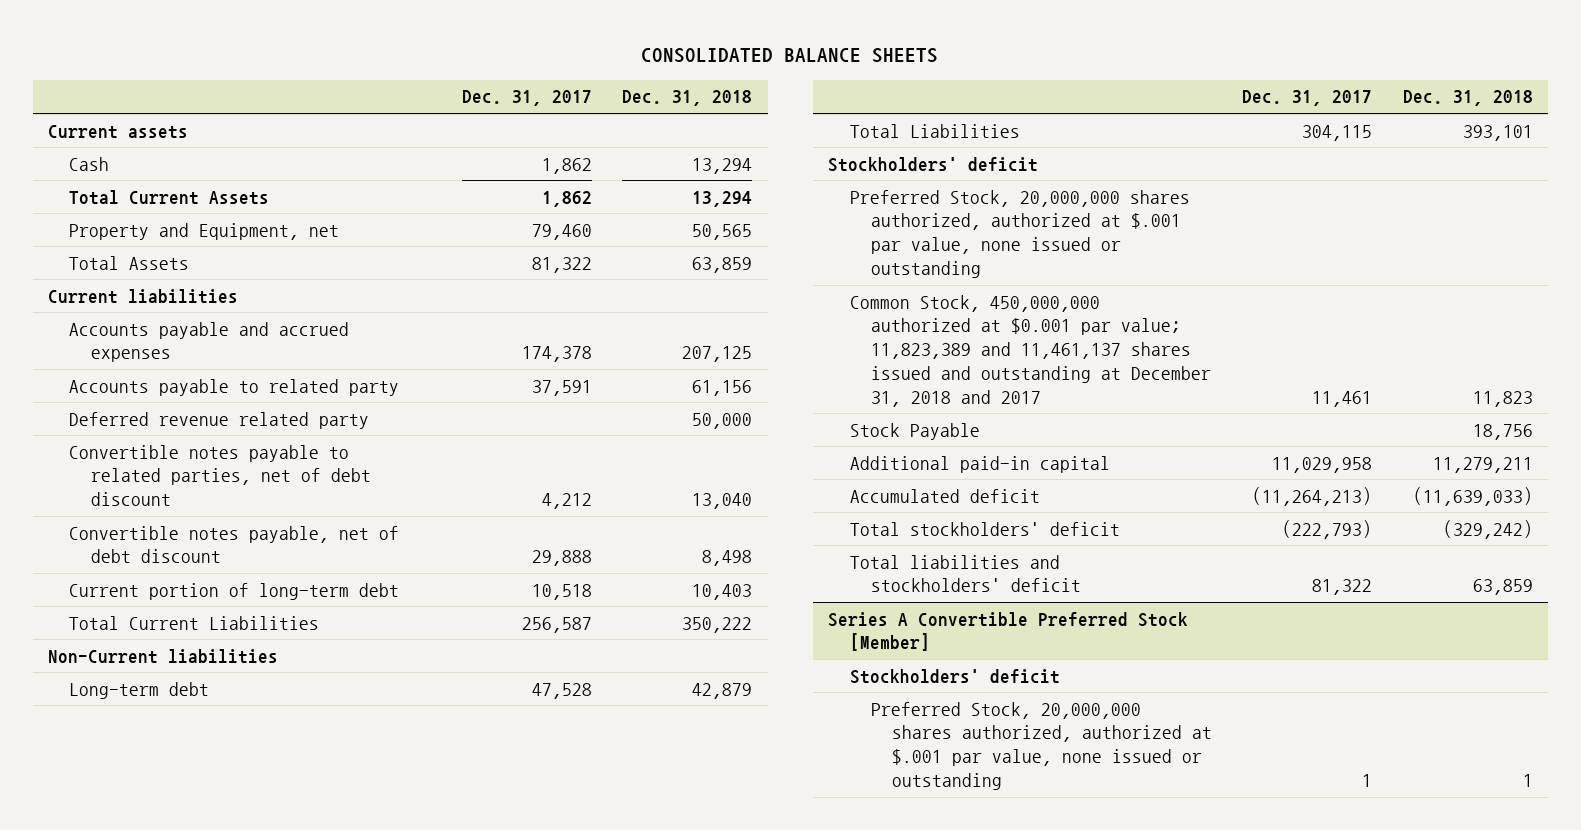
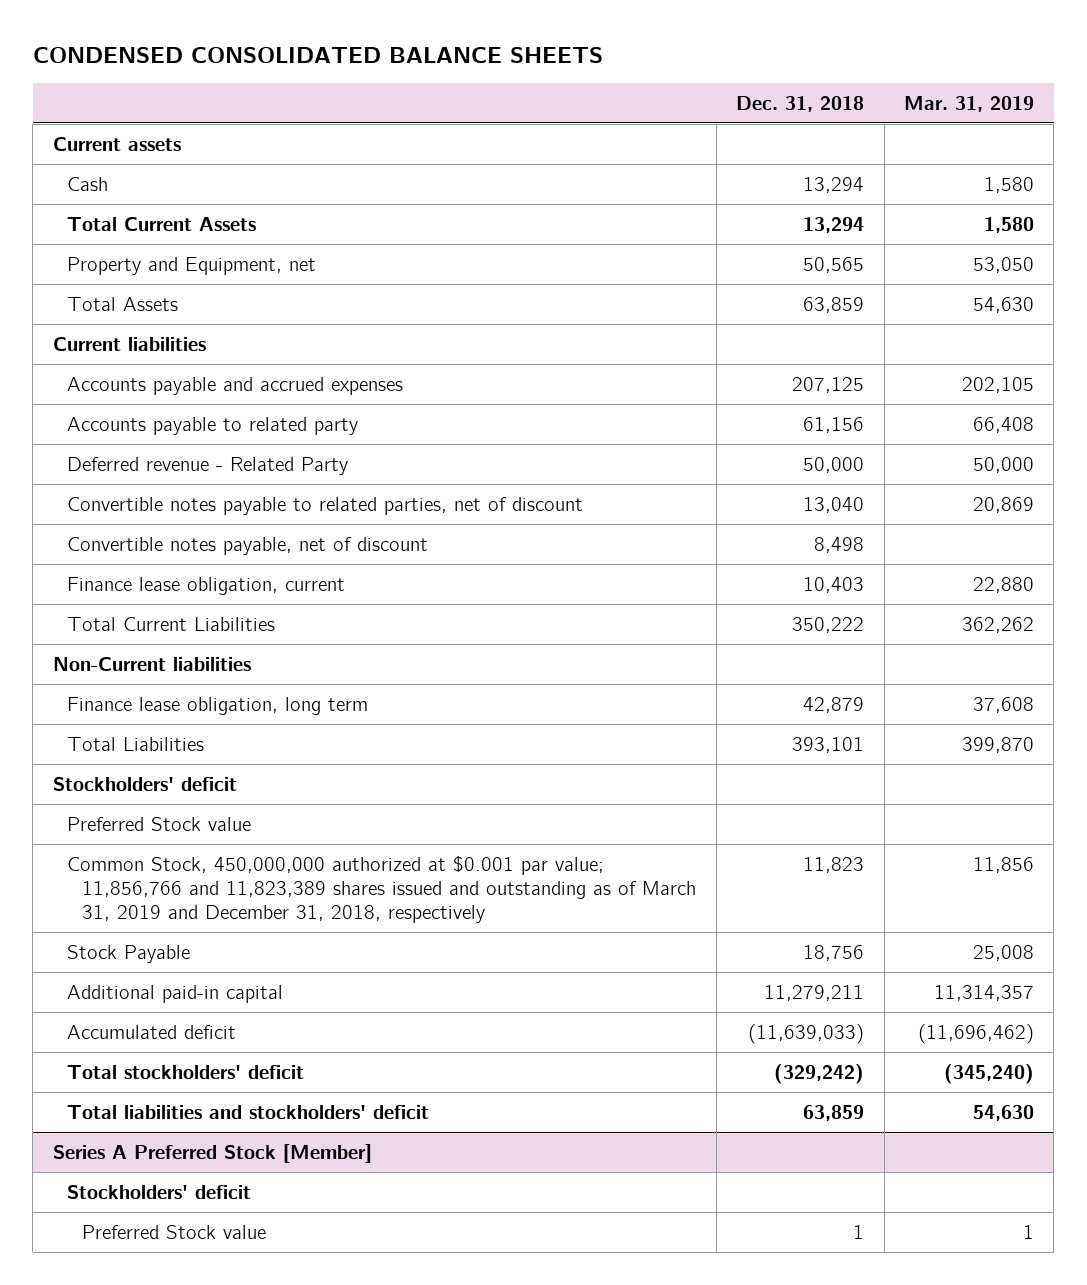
[641,48,939,64] CONSOLIDATED BALANCE SHEETS -> [32,47,603,64] CONDENSED CONSOLIDATED BALANCE SHEETS
[462,90,593,107] Dec. 31, 2017 -> none
none -> [903,95,1034,112] Mar. 31, 2019
[69,411,370,429] Deferred revenue related party -> [67,456,349,475] Deferred revenue - Related Party
[69,444,371,507] Convertible notes payable to related parties, net of debt discount -> [67,496,584,515] Convertible notes payable to related parties, net of discount
[69,525,400,564] Convertible notes payable, net of debt discount -> [67,536,429,555] Convertible notes payable, net of discount
[69,582,400,600] Current portion of long-term debt -> [67,576,346,595] Finance lease obligation, current
[69,681,210,699] Long-term debt -> [67,696,369,715] Finance lease obligation, long term
[849,189,1190,278] Preferred Stock, 20,000,000 shares authorized, authorized at $.001 par value, none issued or outstanding -> [67,816,252,831] Preferred Stock value
[849,294,1211,407] Common Stock, 450,000,000 authorized at $0.001 par value; 11,823,389 and 11,461,137 shares issued and outstanding at December 31, 2018 and 2017 -> [67,855,697,923] Common Stock, 450,000,000 authorized at $0.001 par value; 11,856,766 and 11,823,389 shares issued and outstanding as of March 31, 2019 and December 31, 2018, respectively
[828,611,1189,652] Series A Convertible Preferred Stock [Member] -> [52,1143,372,1163] Series A Preferred Stock [Member]
[870,701,1213,790] Preferred Stock, 20,000,000 shares authorized, authorized at $.001 par value, none issued or outstanding -> [82,1224,267,1239] Preferred Stock value

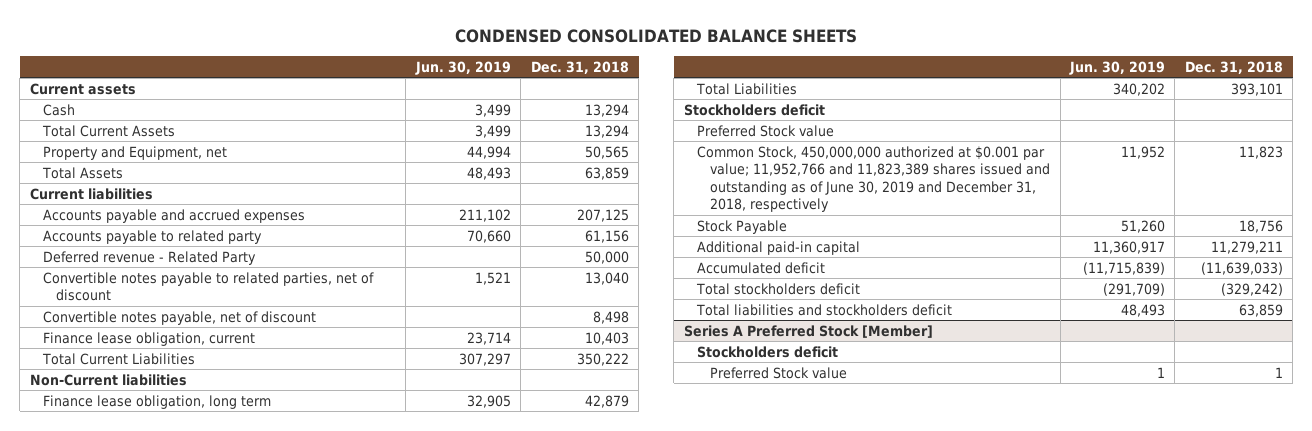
[903,95,1034,112] Mar. 31, 2019 -> none
none -> [414,60,511,75] Jun. 30, 2019
[52,776,237,791] Stockholders' deficit -> [683,103,825,116] Stockholders deficit
[67,855,697,923] Common Stock, 450,000,000 authorized at $0.001 par value; 11,856,766 and 11,823,389 shares issued and outstanding as of March 31, 2019 and December 31, 2018, respectively -> [696,145,1051,213] Common Stock, 450,000,000 authorized at $0.001 par value; 11,952,766 and 11,823,389 shares issued and outstanding as of June 30, 2019 and December 31, 2018, respectively
[67,1064,305,1079] Total stockholders' deficit -> [695,282,860,295] Total stockholders deficit
[67,1104,430,1119] Total liabilities and stockholders' deficit -> [695,303,952,316] Total liabilities and stockholders deficit
[67,1184,252,1199] Stockholders' deficit -> [696,345,838,358] Stockholders deficit

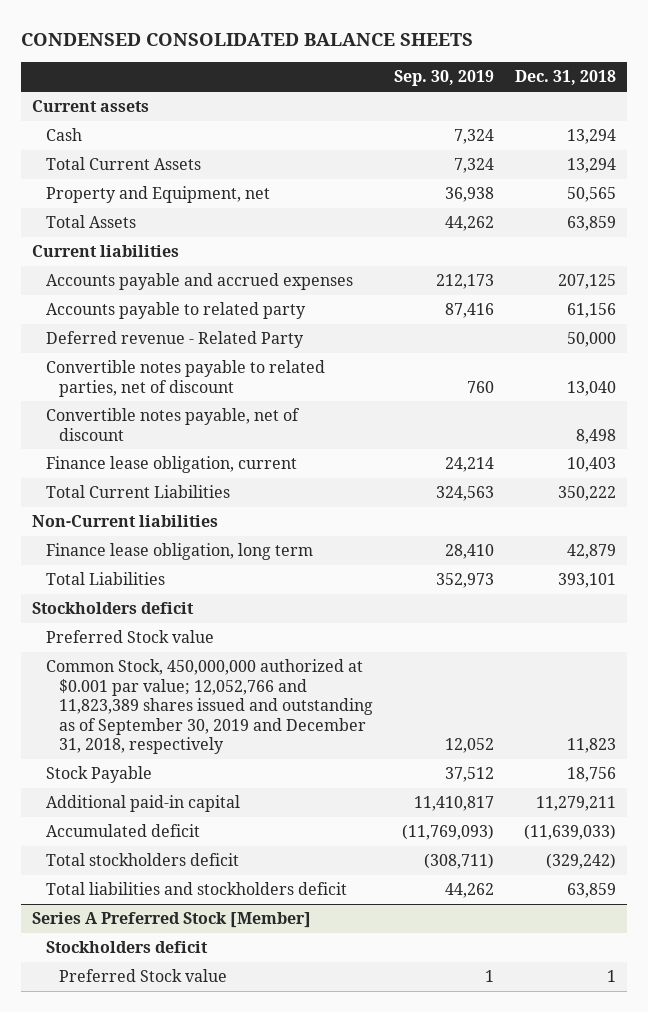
[414,60,511,75] Jun. 30, 2019 -> none
none -> [394,70,495,87] Sep. 30, 2019
[696,145,1051,213] Common Stock, 450,000,000 authorized at $0.001 par value; 11,952,766 and 11,823,389 shares issued and outstanding as of June 30, 2019 and December 31, 2018, respectively -> [45,659,374,755] Common Stock, 450,000,000 authorized at $0.001 par value; 12,052,766 and 11,823,389 shares issued and outstanding as of September 30, 2019 and December 31, 2018, respectively

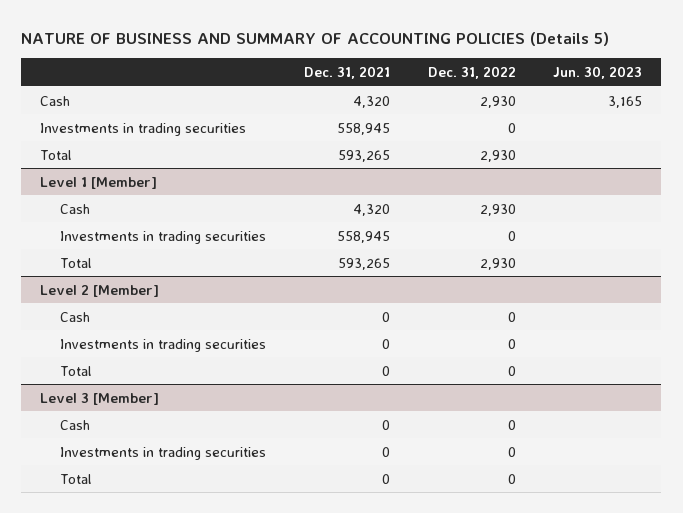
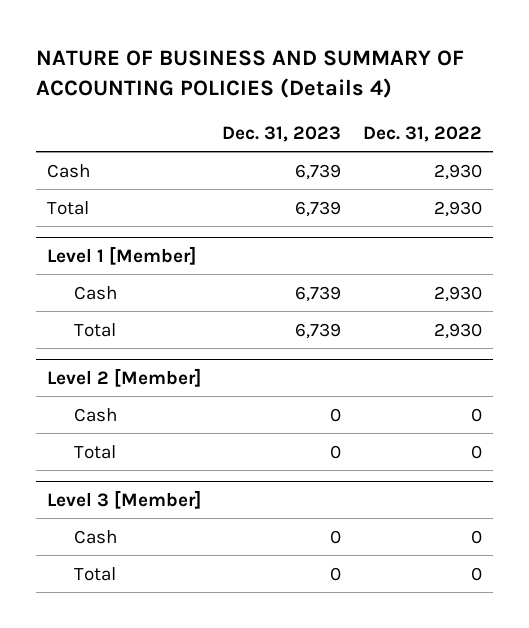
[21,31,610,46] NATURE OF BUSINESS AND SUMMARY OF ACCOUNTING POLICIES (Details 5) -> [35,50,464,99] NATURE OF BUSINESS AND SUMMARY OF ACCOUNTING POLICIES (Details 4)
[303,66,390,80] Dec. 31, 2021 -> none
[553,66,643,80] Jun. 30, 2023 -> none
none -> [222,125,342,142] Dec. 31, 2023
[40,122,247,136] Investments in trading securities -> none
[60,230,267,244] Investments in trading securities -> none
[60,338,267,352] Investments in trading securities -> none
[60,446,267,460] Investments in trading securities -> none

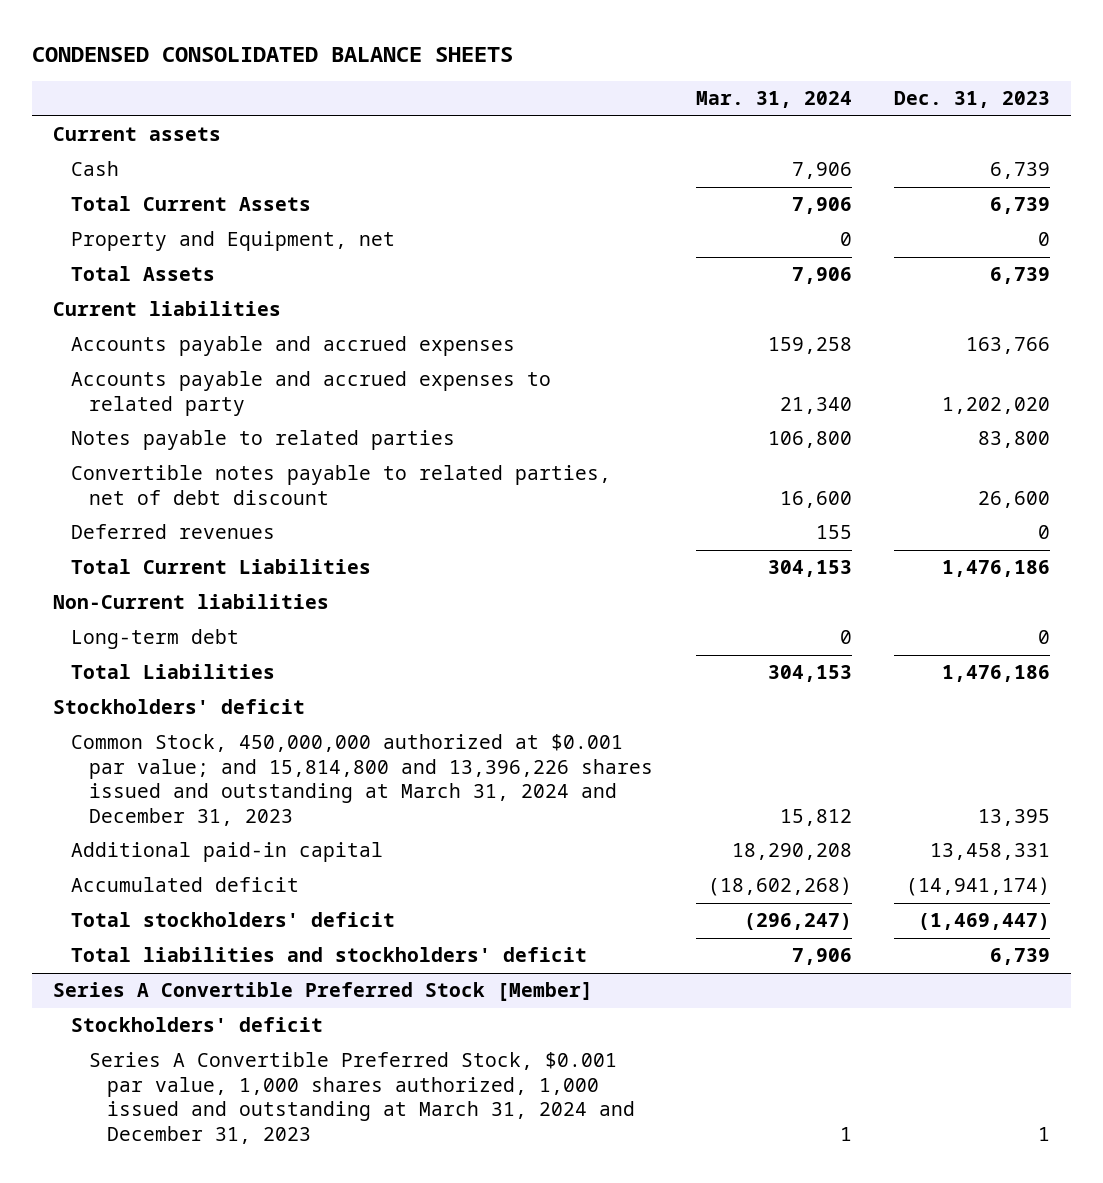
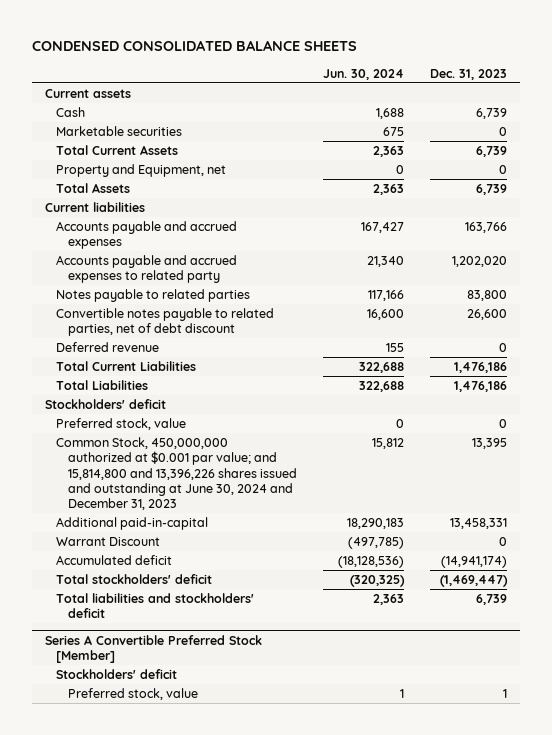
[695,91,852,109] Mar. 31, 2024 -> none
none -> [322,68,404,80] Jun. 30, 2024
none -> [56,125,183,136] Marketable securities
[71,524,276,540] Deferred revenues -> [56,341,160,352] Deferred revenue
[53,594,330,610] Non-Current liabilities -> none
[71,629,240,650] Long-term debt -> none
none -> [56,417,187,430] Preferred stock, value
[71,734,654,827] Common Stock, 450,000,000 authorized at $0.001 par value; and 15,814,800 and 13,396,226 shares issued and outstanding at March 31, 2024 and December 31, 2023 -> [56,436,297,511] Common Stock, 450,000,000 authorized at $0.001 par value; and 15,814,800 and 13,396,226 shares issued and outstanding at June 30, 2024 and December 31, 2023
[71,842,384,863] Additional paid-in capital -> [56,516,209,530] Additional paid-in-capital
none -> [56,536,161,546] Warrant Discount
[89,1052,636,1145] Series A Convertible Preferred Stock, $0.001 par value, 1,000 shares authorized, 1,000 issued and outstanding at March 31, 2024 and December 31, 2023 -> [67,687,198,700] Preferred stock, value

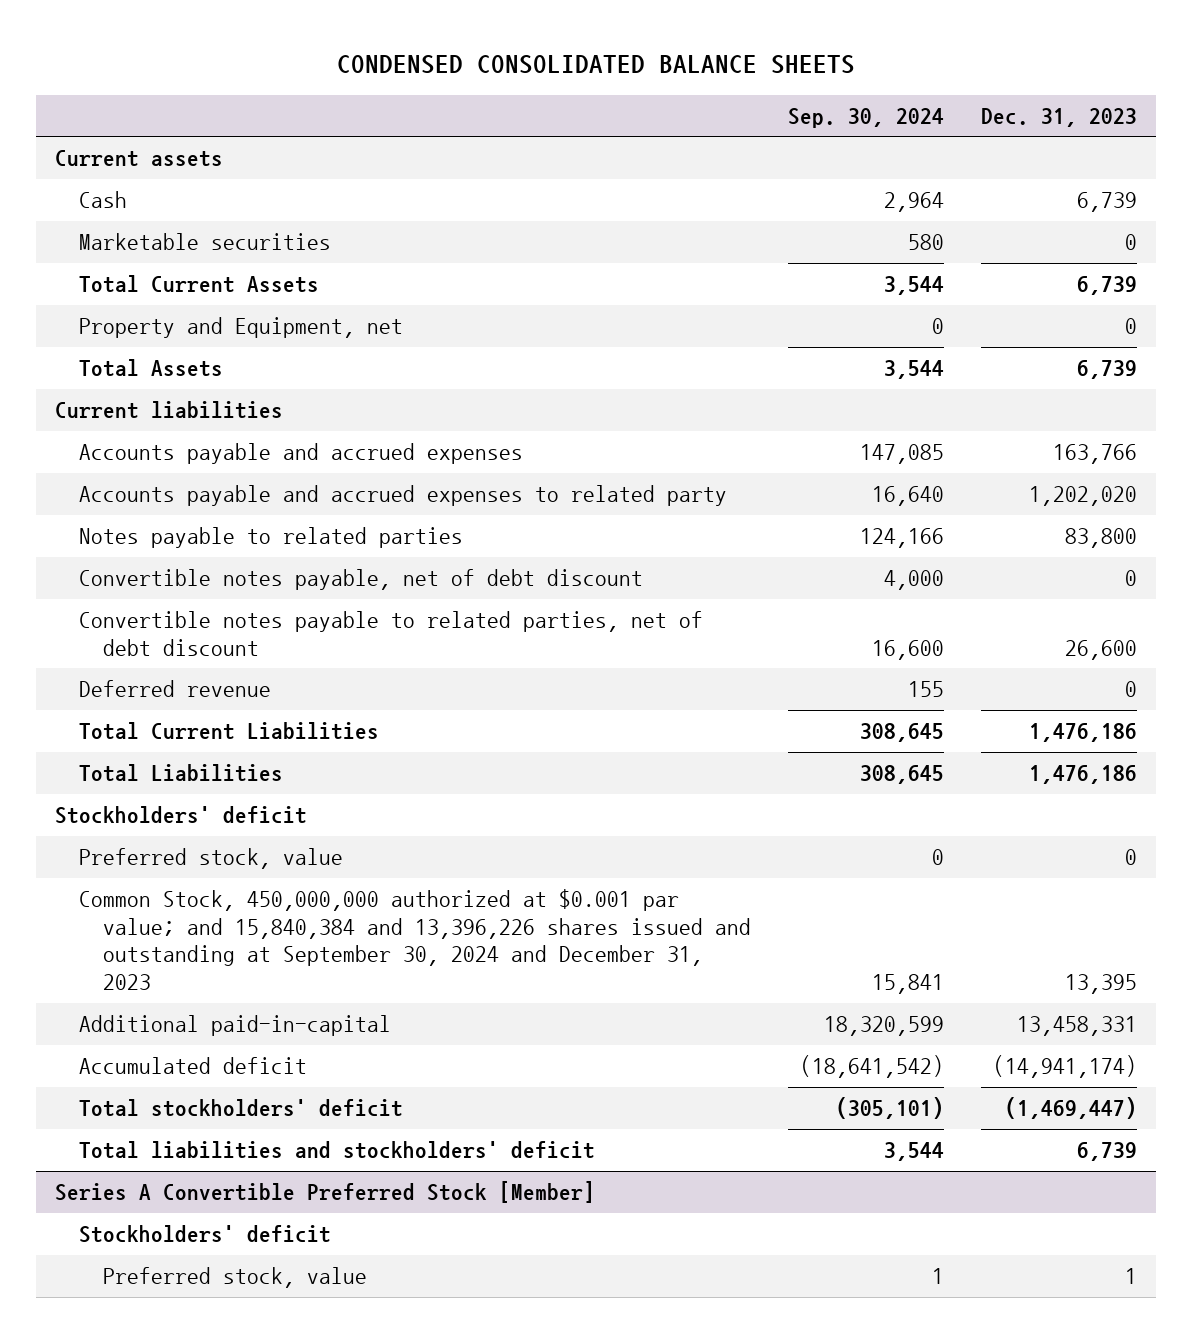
[322,68,404,80] Jun. 30, 2024 -> none
none -> [787,108,944,129] Sep. 30, 2024
none -> [78,569,643,591] Convertible notes payable, net of debt discount
[56,436,297,511] Common Stock, 450,000,000 authorized at $0.001 par value; and 15,814,800 and 13,396,226 shares issued and outstanding at June 30, 2024 and December 31, 2023 -> [78,889,751,991] Common Stock, 450,000,000 authorized at $0.001 par value; and 15,840,384 and 13,396,226 shares issued and outstanding at September 30, 2024 and December 31, 2023
[56,536,161,546] Warrant Discount -> none

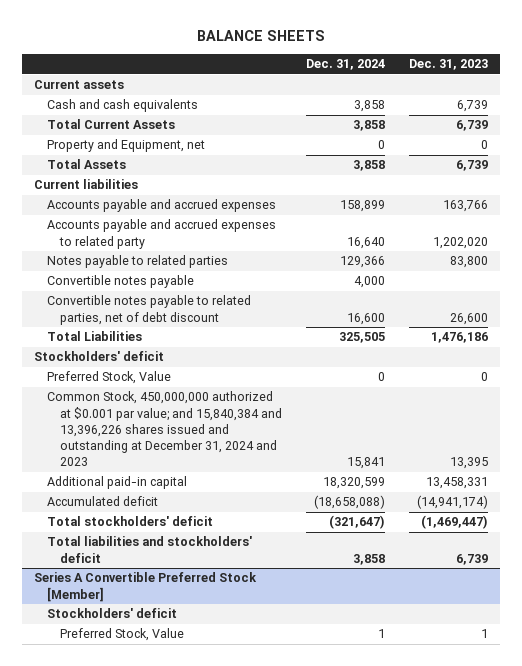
[337,54,856,74] CONDENSED CONSOLIDATED BALANCE SHEETS -> [197,30,326,42] BALANCE SHEETS
[787,108,944,129] Sep. 30, 2024 -> none
none -> [306,59,386,71] Dec. 31, 2024
[78,233,331,251] Marketable securities -> none
[78,191,127,209] Cash -> [46,99,198,113] Cash and cash equivalents
[78,569,643,591] Convertible notes payable, net of debt discount -> none
none -> [46,275,194,289] Convertible notes payable
[78,680,271,698] Deferred revenue -> none
[78,722,379,741] Total Current Liabilities -> none
[78,848,343,870] Preferred stock, value -> [46,371,171,385] Preferred Stock, Value
[78,889,751,991] Common Stock, 450,000,000 authorized at $0.001 par value; and 15,840,384 and 13,396,226 shares issued and outstanding at September 30, 2024 and December 31, 2023 -> [46,391,283,467] Common Stock, 450,000,000 authorized at $0.001 par value; and 15,840,384 and 13,396,226 shares issued and outstanding at December 31, 2024 and 2023
[78,1015,391,1037] Additional paid-in-capital -> [46,476,187,490] Additional paid-in capital
[102,1267,367,1289] Preferred stock, value -> [60,628,185,642] Preferred Stock, Value

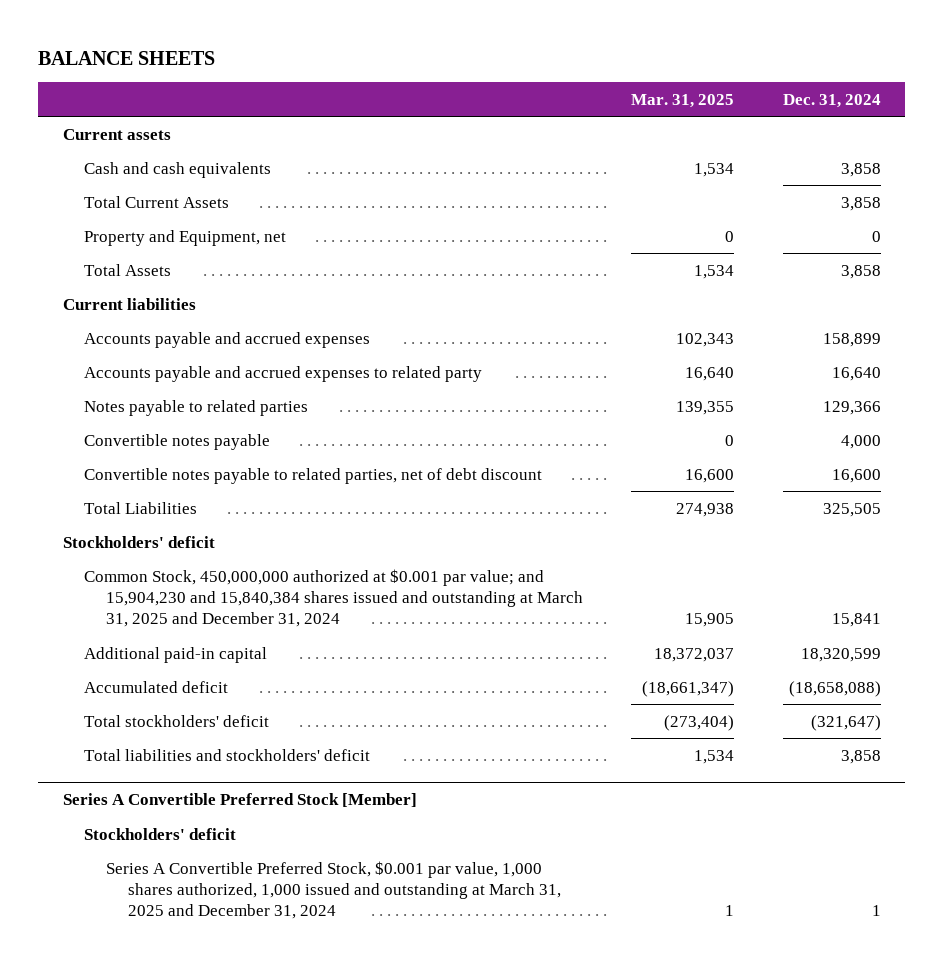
[409,59,489,71] Dec. 31, 2023 -> none
none -> [631,93,735,108] Mar. 31, 2025
[46,371,171,385] Preferred Stock, Value -> none
[46,391,283,467] Common Stock, 450,000,000 authorized at $0.001 par value; and 15,840,384 and 13,396,226 shares issued and outstanding at December 31, 2024 and 2023 -> [84,568,583,628] Common Stock, 450,000,000 authorized at $0.001 par value; and 15,904,230 and 15,840,384 shares issued and outstanding at March 31, 2025 and December 31, 2024
[60,628,185,642] Preferred Stock, Value -> [105,860,561,920] Series A Convertible Preferred Stock, $0.001 par value, 1,000 shares authorized, 1,000 issued and outstanding at March 31, 2025 and December 31, 2024

